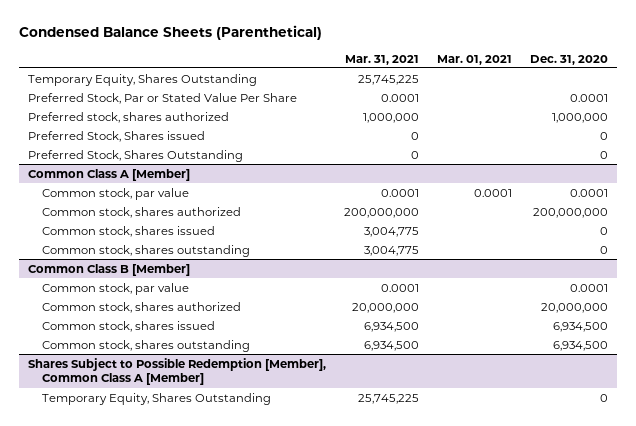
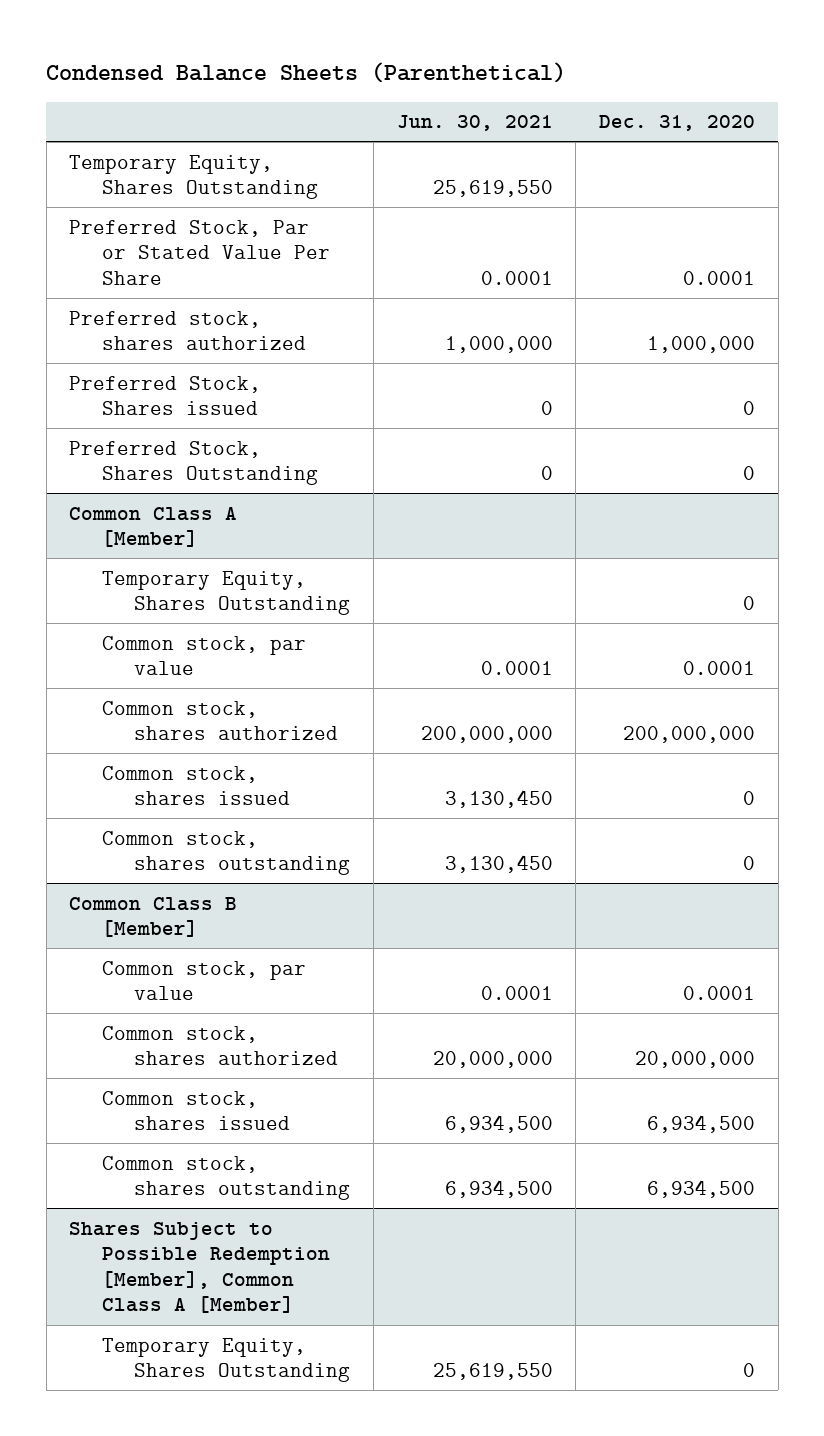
[345,54,420,65] Mar. 31, 2021 -> none
[437,54,513,65] Mar. 01, 2021 -> none
none -> [396,115,553,132] Jun. 30, 2021
none -> [101,570,351,616] Temporary Equity, Shares Outstanding

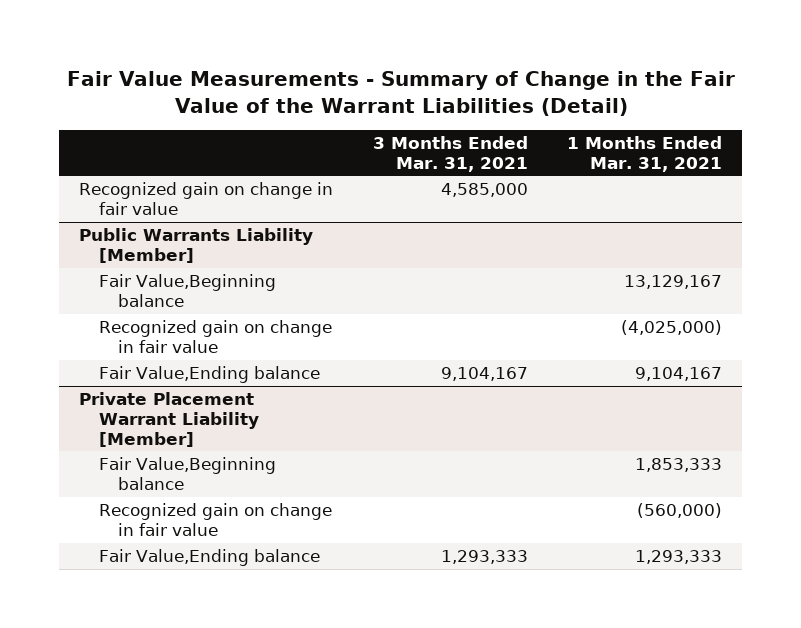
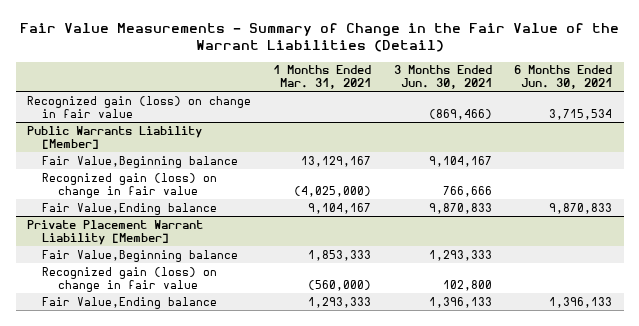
[372,135,528,172] 3 Months Ended Mar. 31, 2021 -> none
none -> [393,65,492,90] 3 Months Ended Jun. 30, 2021
none -> [514,65,613,90] 6 Months Ended Jun. 30, 2021
[79,182,334,215] Recognized gain on change in fair value -> [26,95,251,118] Recognized gain (loss) on change in fair value
[98,320,332,353] Recognized gain on change in fair value -> [42,172,218,198] Recognized gain (loss) on change in fair value
[98,503,332,536] Recognized gain on change in fair value -> [42,266,218,292] Recognized gain (loss) on change in fair value

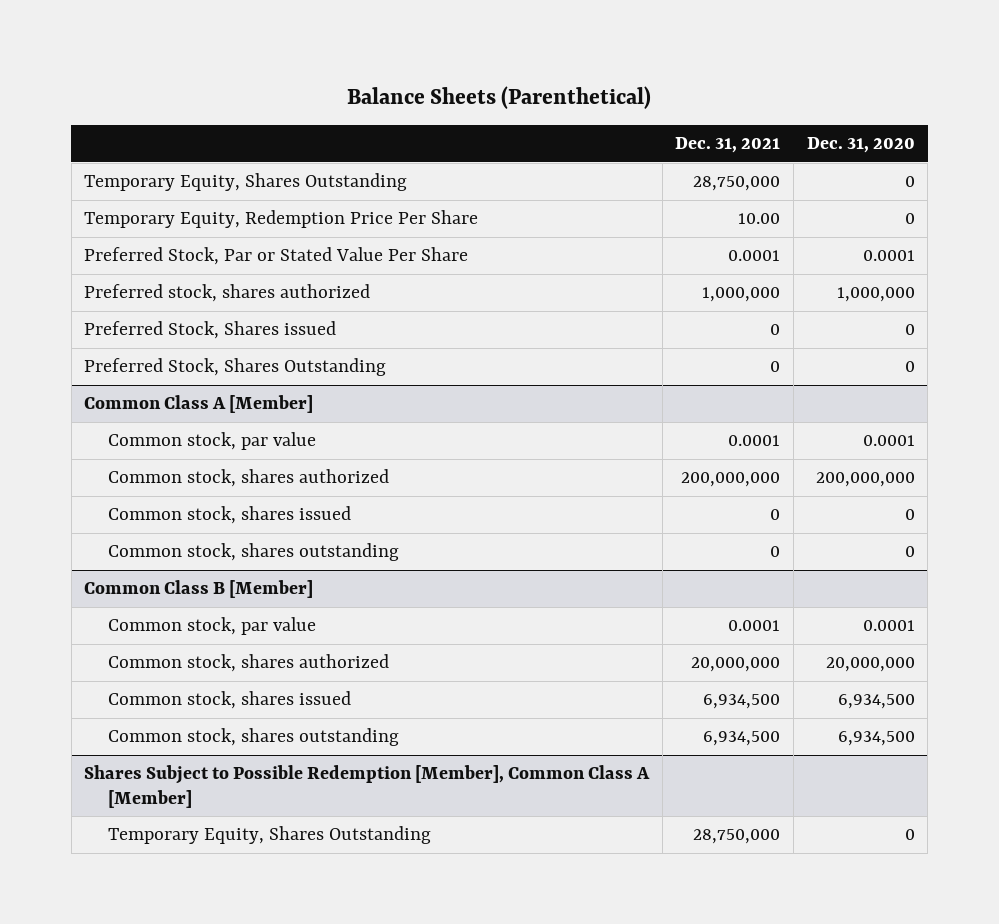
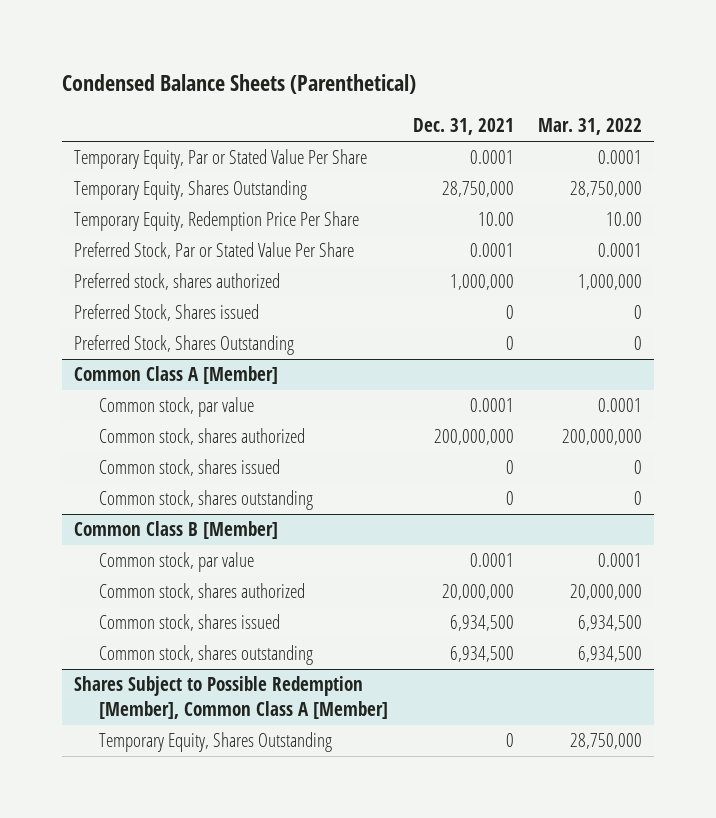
[347,85,652,109] Balance Sheets (Parenthetical) -> [61,74,416,95] Condensed Balance Sheets (Parenthetical)
[806,137,915,154] Dec. 31, 2020 -> none
none -> [538,118,643,136] Mar. 31, 2022
none -> [73,149,367,170] Temporary Equity, Par or Stated Value Per Share
[693,829,781,845] 28,750,000 -> [505,733,514,748] 0

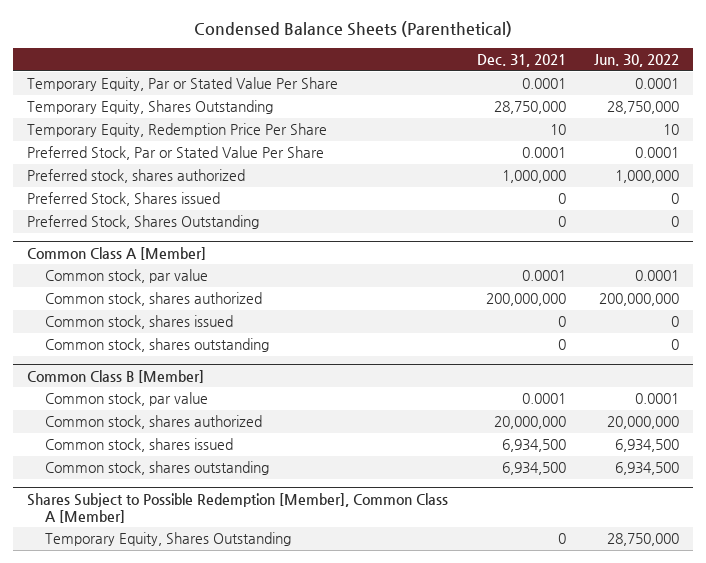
[538,118,643,136] Mar. 31, 2022 -> none
none -> [594,54,680,68] Jun. 30, 2022
[477,212,514,227] 10.00 -> [549,124,566,136] 10

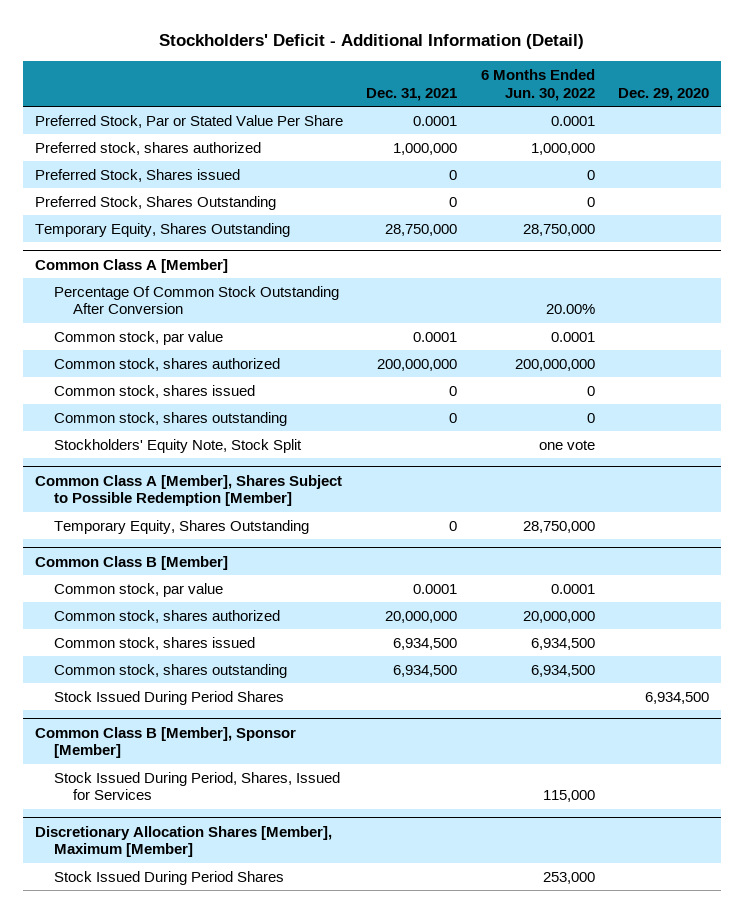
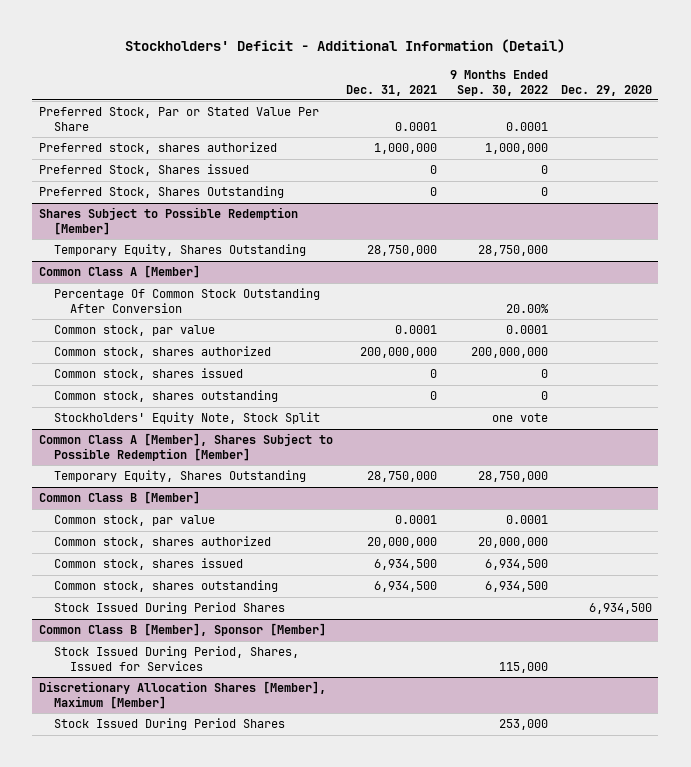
[480,69,595,101] 6 Months Ended Jun. 30, 2022 -> none
none -> [449,69,548,96] 9 Months Ended Sep. 30, 2022
none -> [38,207,298,236] Shares Subject to Possible Redemption [Member]
[449,520,458,531] 0 -> [366,471,437,483] 28,750,000

